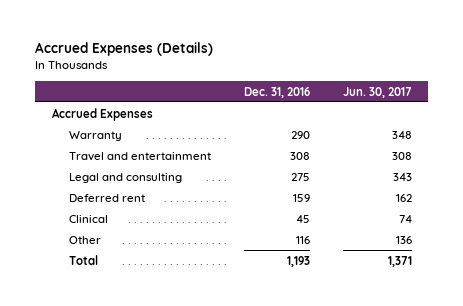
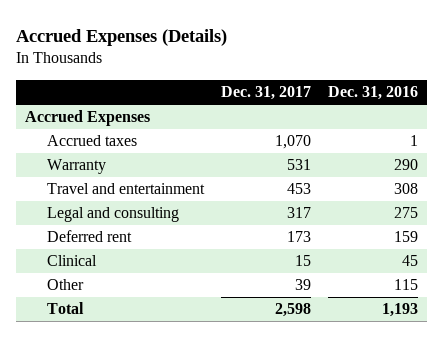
[342,86,412,98] Jun. 30, 2017 -> none
none -> [221,86,312,101] Dec. 31, 2017
none -> [47,135,138,147] Accrued taxes
[295,235,310,244] 116 -> [394,279,419,291] 115

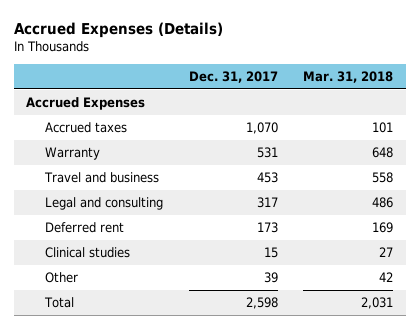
[328,86,419,101] Dec. 31, 2016 -> none
none -> [302,71,393,84] Mar. 31, 2018
[47,183,206,195] Travel and entertainment -> [44,172,160,184] Travel and business
[47,255,98,267] Clinical -> [45,247,131,259] Clinical studies

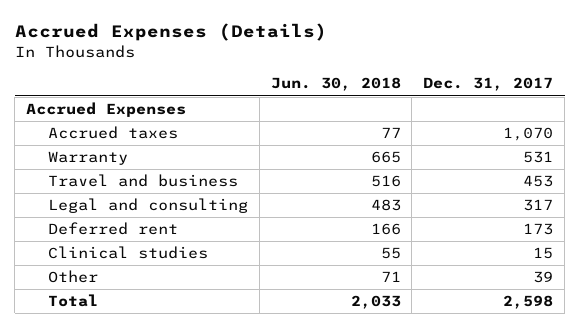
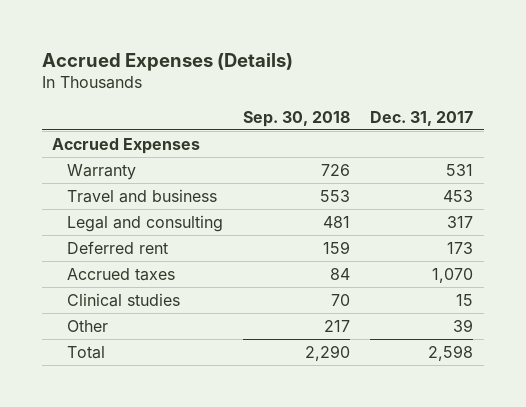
[270,77,401,92] Jun. 30, 2018 -> none
none -> [243,110,351,127] Sep. 30, 2018
[47,126,178,140] Accrued taxes -> [66,267,175,281] Accrued taxes

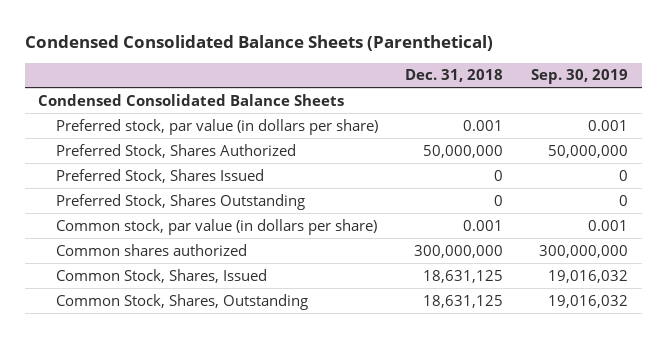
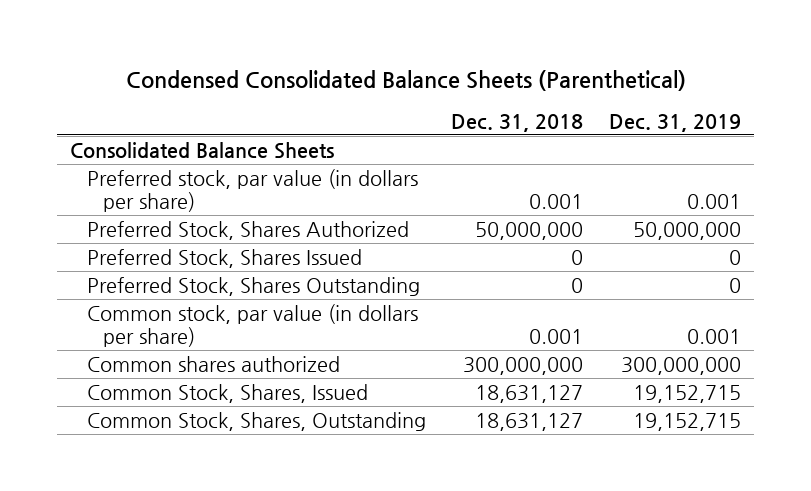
[530,69,628,85] Sep. 30, 2019 -> none
none -> [609,113,742,132] Dec. 31, 2019
[38,93,345,106] Condensed Consolidated Balance Sheets -> [70,141,335,159] Consolidated Balance Sheets
[423,269,504,283] 18,631,125 -> [475,384,584,403] 18,631,127
[423,294,504,308] 18,631,125 -> [475,412,584,431] 18,631,127

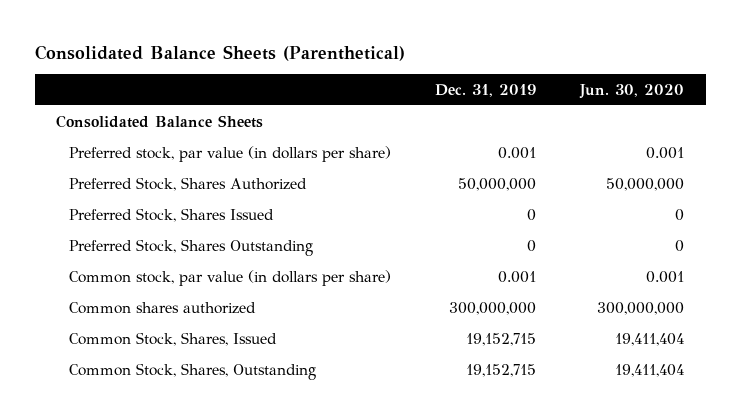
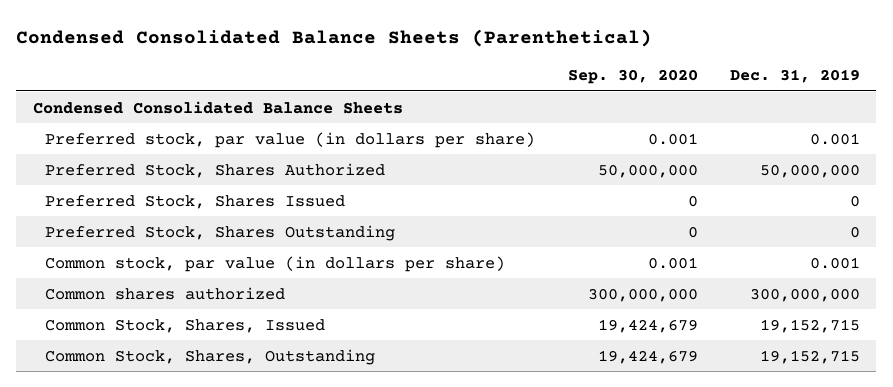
[34,44,405,61] Consolidated Balance Sheets (Parenthetical) -> [16,28,653,47] Condensed Consolidated Balance Sheets (Parenthetical)
[579,83,685,99] Jun. 30, 2020 -> none
none -> [567,69,698,85] Sep. 30, 2020
[56,114,264,128] Consolidated Balance Sheets -> [32,100,403,114] Condensed Consolidated Balance Sheets

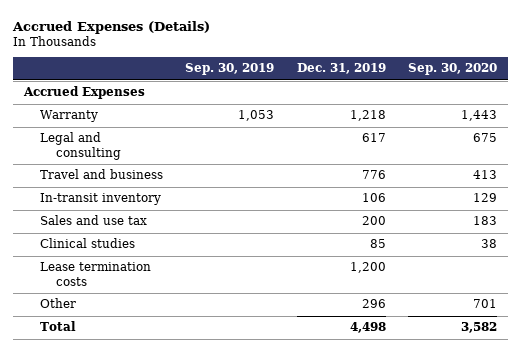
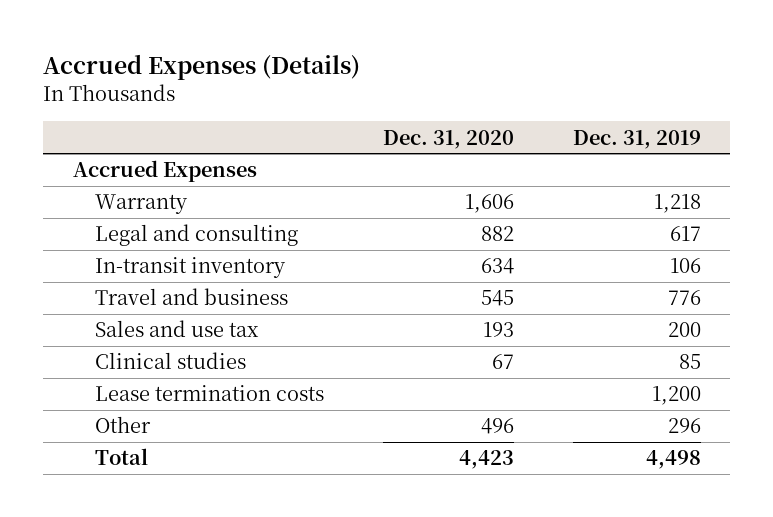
[185,63,275,76] Sep. 30, 2019 -> none
[407,63,497,76] Sep. 30, 2020 -> none
none -> [382,129,514,149] Dec. 31, 2020
[40,169,164,180] Travel and business -> [94,288,288,306] Travel and business

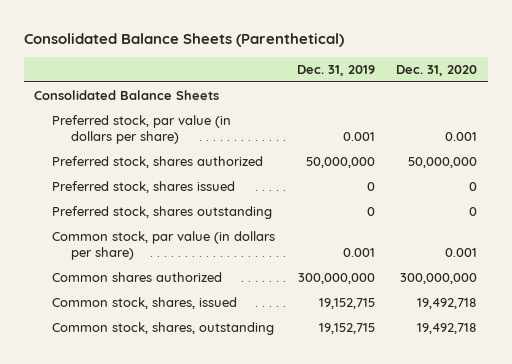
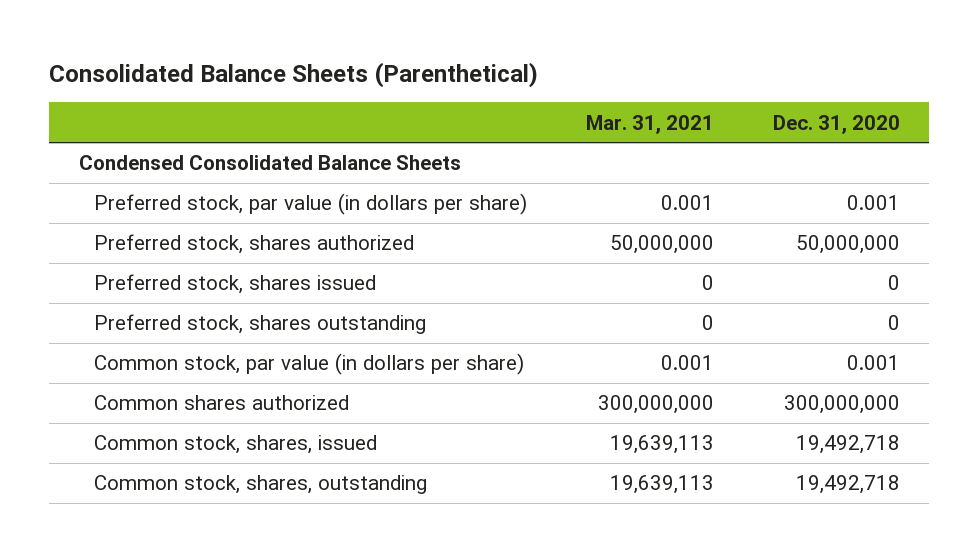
[296,64,375,76] Dec. 31, 2019 -> none
none -> [585,114,714,134] Mar. 31, 2021
[34,89,220,100] Consolidated Balance Sheets -> [79,155,462,171] Condensed Consolidated Balance Sheets

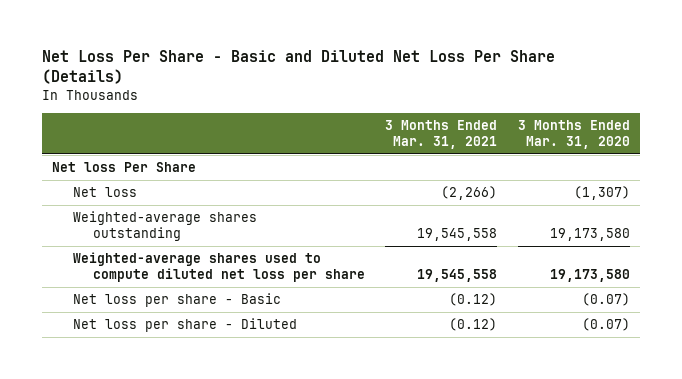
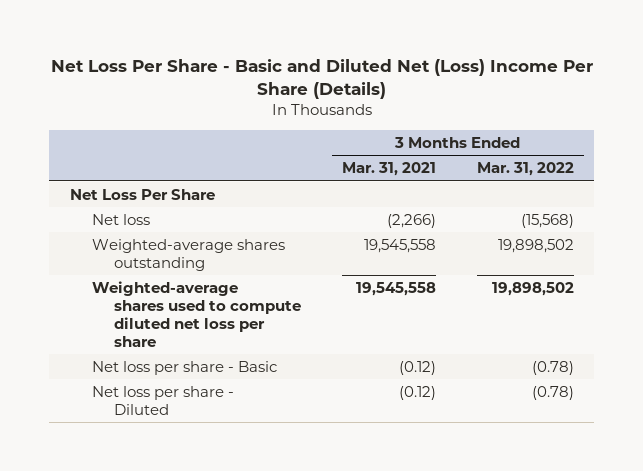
[41,50,555,85] Net Loss Per Share - Basic and Diluted Net Loss Per Share (Details) -> [50,59,593,100] Net Loss Per Share - Basic and Diluted Net (Loss) Income Per Share (Details)
[517,119,630,149] 3 Months Ended Mar. 31, 2020 -> none
none -> [476,162,574,177] Mar. 31, 2022
[52,162,197,173] Net loss Per Share -> [69,188,215,200] Net Loss Per Share

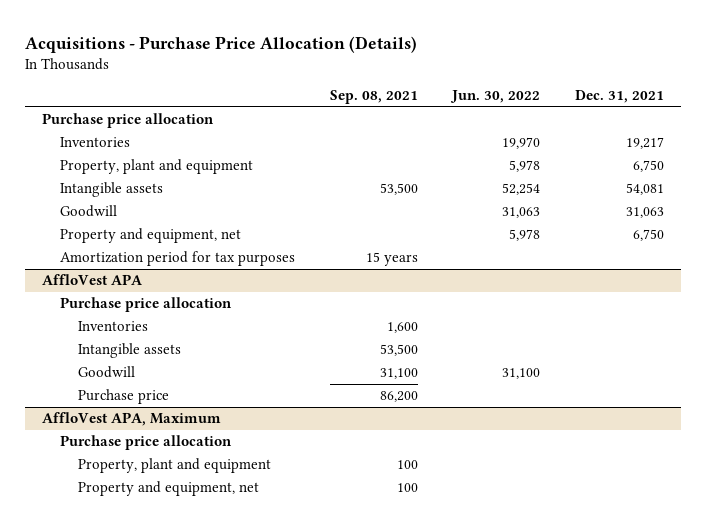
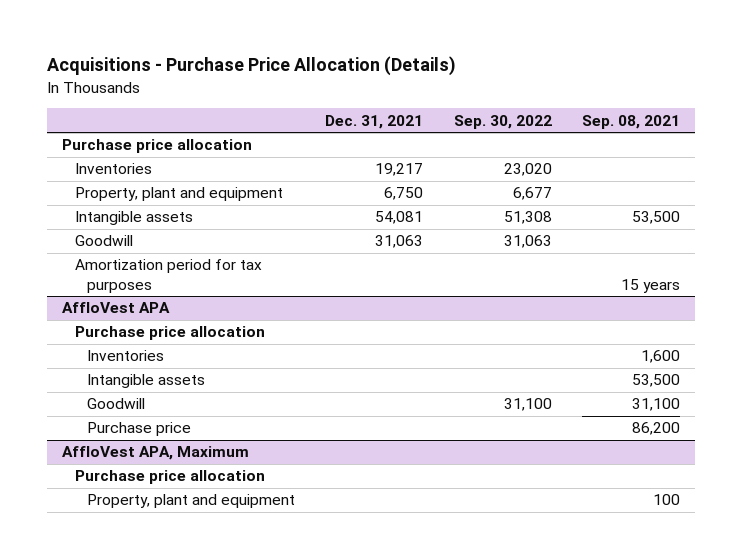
[450,90,541,104] Jun. 30, 2022 -> none
none -> [453,114,552,129] Sep. 30, 2022
[60,228,242,244] Property and equipment, net -> none
[77,481,259,497] Property and equipment, net -> none

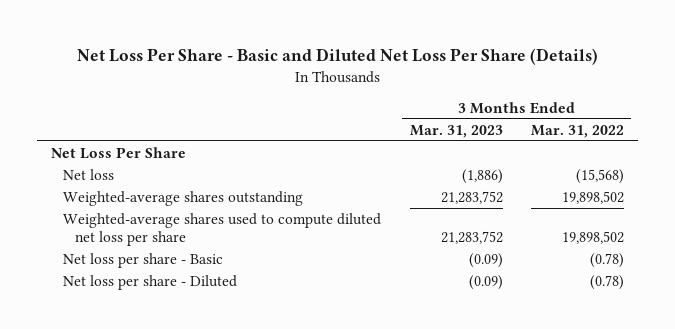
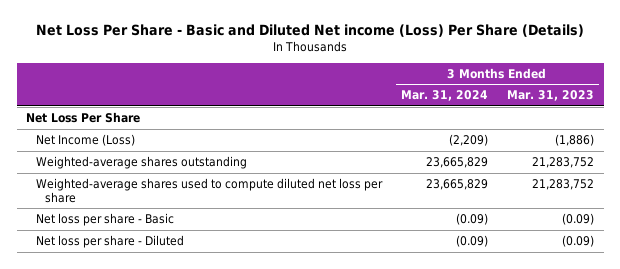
[76,47,598,65] Net Loss Per Share - Basic and Diluted Net Loss Per Share (Details) -> [36,24,585,38] Net Loss Per Share - Basic and Diluted Net income (Loss) Per Share (Details)
[530,124,624,138] Mar. 31, 2022 -> none
none -> [400,90,488,102] Mar. 31, 2024
[63,168,115,180] Net loss -> [35,134,135,147] Net Income (Loss)

